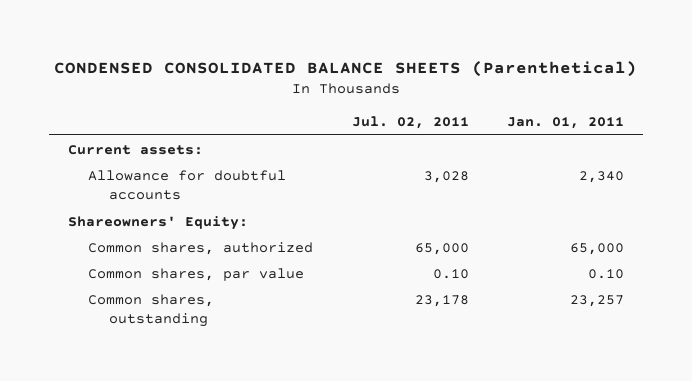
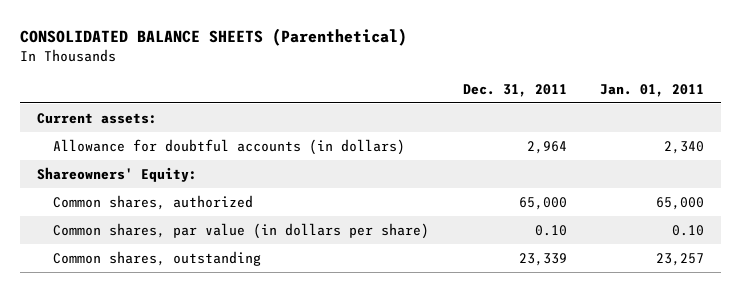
[54,60,638,77] CONDENSED CONSOLIDATED BALANCE SHEETS (Parenthetical) -> [19,27,407,46] CONSOLIDATED BALANCE SHEETS (Parenthetical)
[351,116,469,130] Jul. 02, 2011 -> none
none -> [462,83,567,97] Dec. 31, 2011
[88,169,287,201] Allowance for doubtful accounts -> [52,138,405,155] Allowance for doubtful accounts (in dollars)
[88,267,305,281] Common shares, par value -> [52,222,429,239] Common shares, par value (in dollars per share)

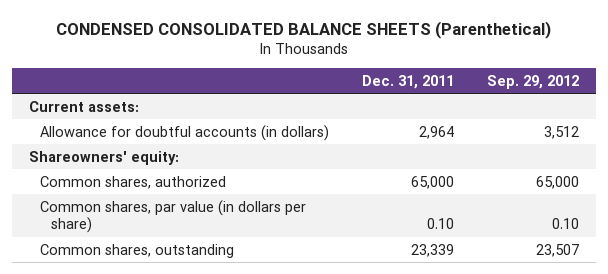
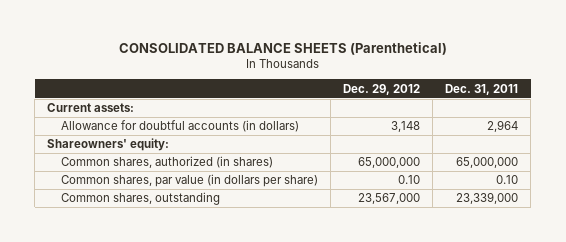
[56,20,552,39] CONDENSED CONSOLIDATED BALANCE SHEETS (Parenthetical) -> [118,41,447,55] CONSOLIDATED BALANCE SHEETS (Parenthetical)
[487,74,580,89] Sep. 29, 2012 -> none
none -> [343,83,421,95] Dec. 29, 2012
[39,175,226,189] Common shares, authorized -> [61,156,274,169] Common shares, authorized (in shares)
[410,175,454,189] 65,000 -> [456,157,519,169] 65,000,000
[410,243,454,257] 23,339 -> [456,192,519,205] 23,339,000

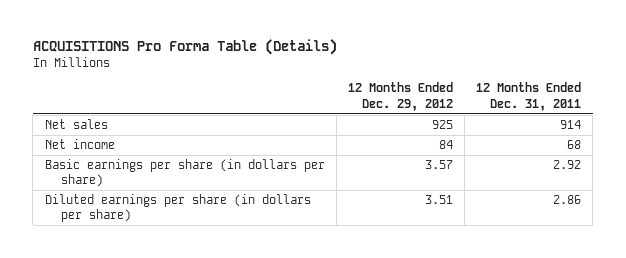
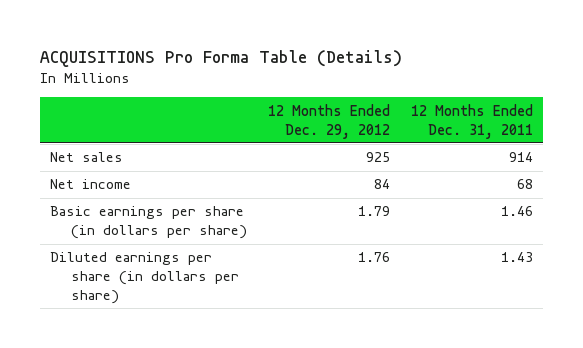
[424,160,453,170] 3.57 -> [358,206,391,217] 1.79
[553,160,582,170] 2.92 -> [501,206,534,217] 1.46
[424,195,453,205] 3.51 -> [358,252,391,263] 1.76
[553,195,582,205] 2.86 -> [501,252,534,263] 1.43

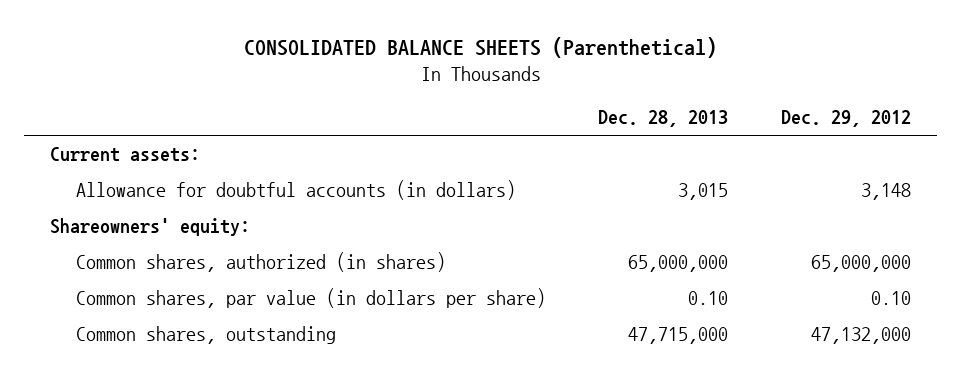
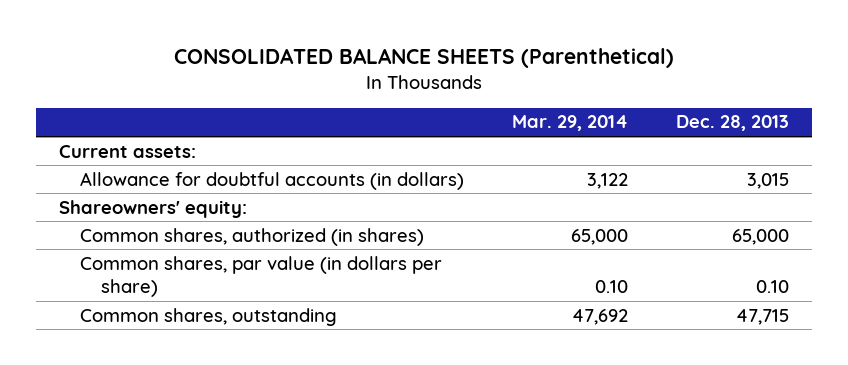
[780,110,911,128] Dec. 29, 2012 -> none
none -> [511,115,628,132] Mar. 29, 2014
[628,255,729,273] 65,000,000 -> [731,228,789,245] 65,000
[628,327,729,345] 47,715,000 -> [735,308,789,325] 47,715

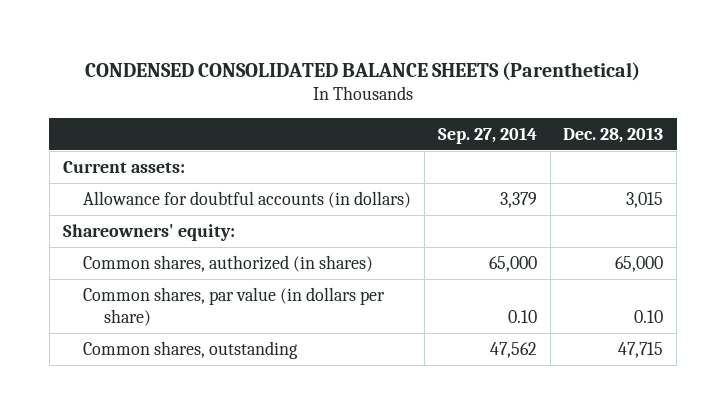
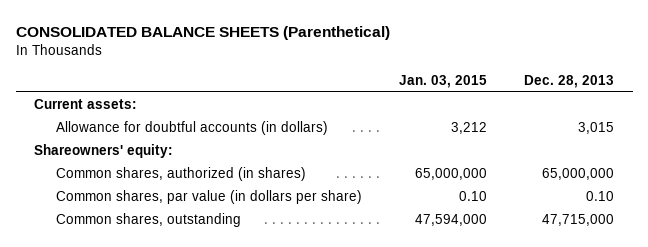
[85,61,641,81] CONDENSED CONSOLIDATED BALANCE SHEETS (Parenthetical) -> [15,25,390,40] CONSOLIDATED BALANCE SHEETS (Parenthetical)
[437,126,537,144] Sep. 27, 2014 -> none
none -> [398,75,487,89] Jan. 03, 2015
[615,256,664,273] 65,000 -> [542,168,615,181] 65,000,000
[618,342,664,359] 47,715 -> [542,214,615,227] 47,715,000

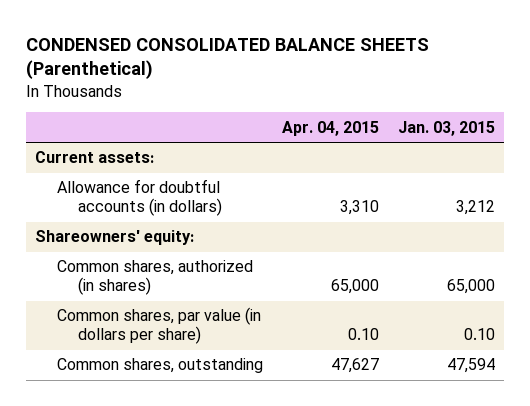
[15,25,390,40] CONSOLIDATED BALANCE SHEETS (Parenthetical) -> [25,37,429,80] CONDENSED CONSOLIDATED BALANCE SHEETS (Parenthetical)
[524,75,615,89] Dec. 28, 2013 -> none
none -> [281,120,379,136] Apr. 04, 2015
[414,168,487,181] 65,000,000 -> [446,279,495,295] 65,000
[414,214,487,227] 47,594,000 -> [446,358,495,374] 47,594

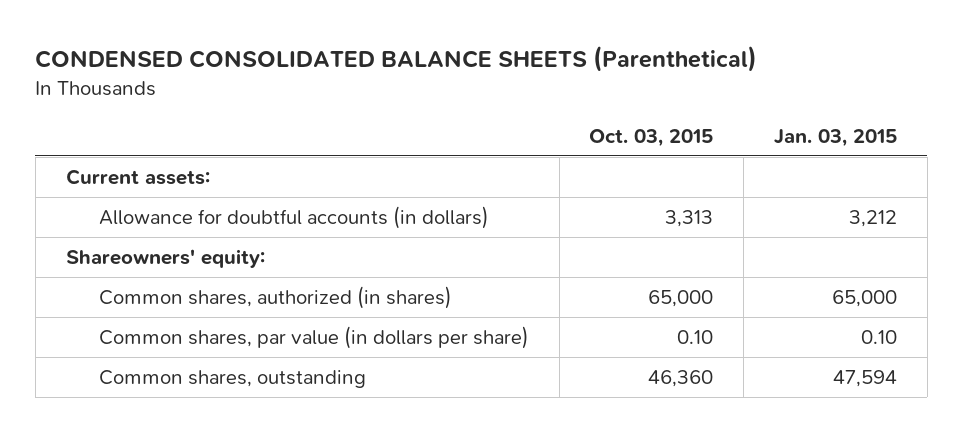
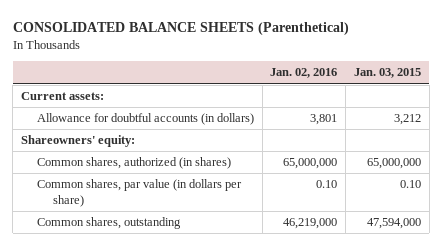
[35,46,758,73] CONDENSED CONSOLIDATED BALANCE SHEETS (Parenthetical) -> [12,22,349,36] CONSOLIDATED BALANCE SHEETS (Parenthetical)
[589,128,714,147] Oct. 03, 2015 -> none
none -> [270,68,338,79] Jan. 02, 2016
[832,289,898,307] 65,000 -> [367,158,422,170] 65,000,000
[833,369,898,387] 47,594 -> [367,218,422,230] 47,594,000

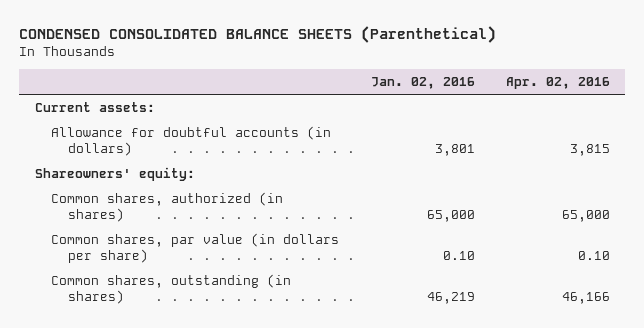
[12,22,349,36] CONSOLIDATED BALANCE SHEETS (Parenthetical) -> [18,25,496,43] CONDENSED CONSOLIDATED BALANCE SHEETS (Parenthetical)
[354,68,422,79] Jan. 03, 2015 -> none
none -> [505,76,610,89] Apr. 02, 2016
[283,158,338,170] 65,000,000 -> [426,210,475,223] 65,000
[36,217,181,230] Common shares, outstanding -> [51,274,292,305] Common shares, outstanding (in shares)
[283,218,338,230] 46,219,000 -> [426,292,475,305] 46,219

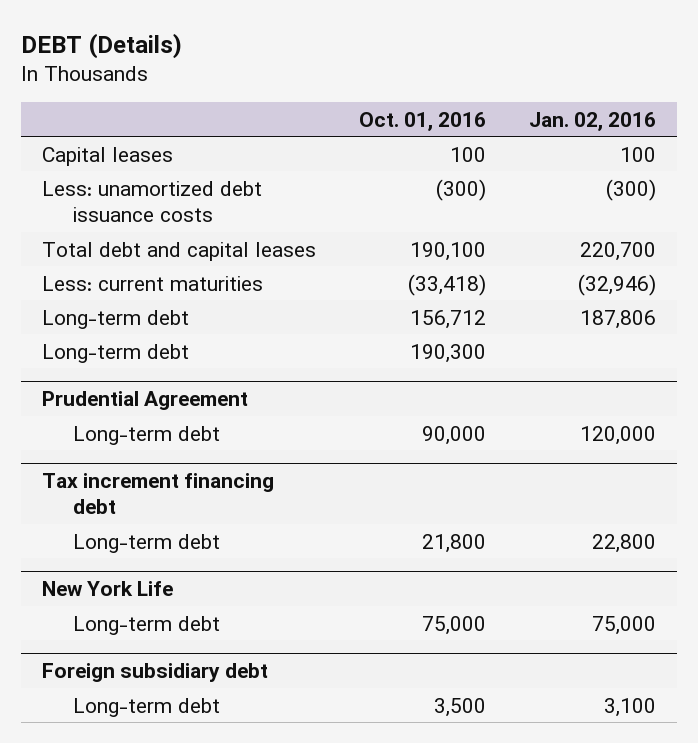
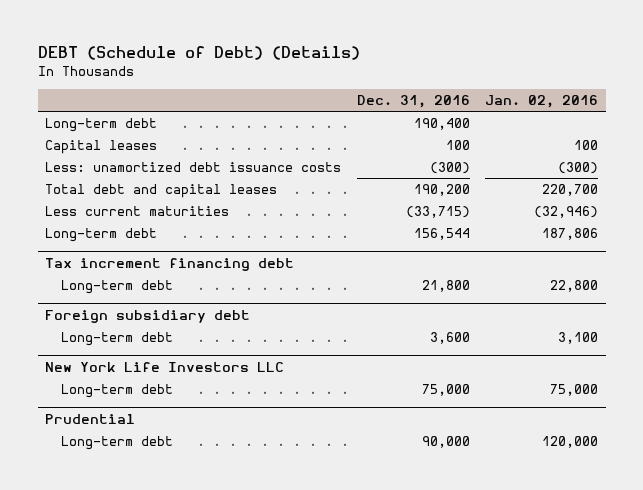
[20,32,182,59] DEBT (Details) -> [37,46,360,61] DEBT (Schedule of Debt) (Details)
[358,111,486,131] Oct. 01, 2016 -> none
none -> [356,95,470,109] Dec. 31, 2016
[41,343,189,363] Long-term debt -> [45,118,158,133] Long-term debt
[41,275,263,291] Less: current maturities -> [45,206,230,217] Less current maturities
[41,390,248,410] Prudential Agreement -> none
[73,425,221,445] Long-term debt -> none
[41,580,173,596] New York Life -> none
[73,615,221,635] Long-term debt -> none
none -> [45,361,285,372] New York Life Investors LLC
none -> [60,384,173,399] Long-term debt
none -> [45,413,136,424] Prudential
none -> [60,436,173,451] Long-term debt

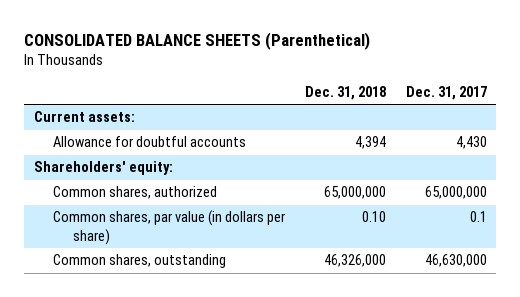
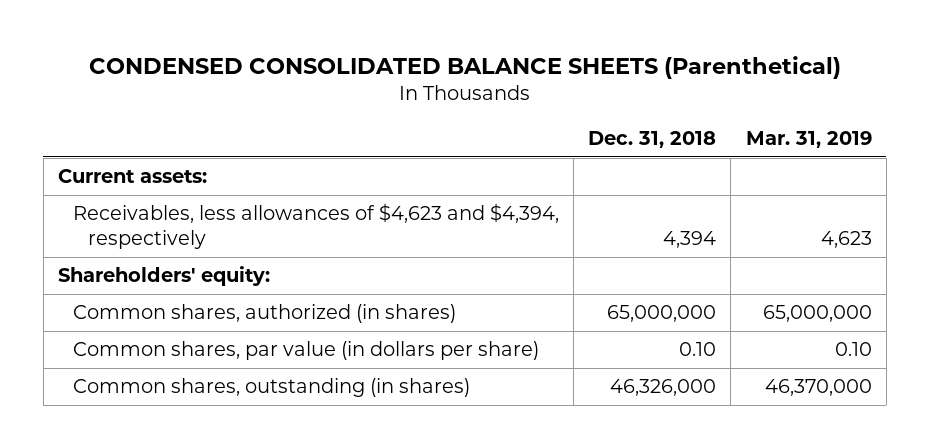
[23,32,370,51] CONSOLIDATED BALANCE SHEETS (Parenthetical) -> [88,55,841,79] CONDENSED CONSOLIDATED BALANCE SHEETS (Parenthetical)
[405,86,487,101] Dec. 31, 2017 -> none
none -> [745,131,872,149] Mar. 31, 2019
[53,136,247,148] Allowance for doubtful accounts -> [72,203,559,250] Receivables, less allowances of $4,623 and $4,394, respectively
[53,186,218,200] Common shares, authorized -> [72,304,456,324] Common shares, authorized (in shares)
[53,254,227,269] Common shares, outstanding -> [72,378,470,398] Common shares, outstanding (in shares)

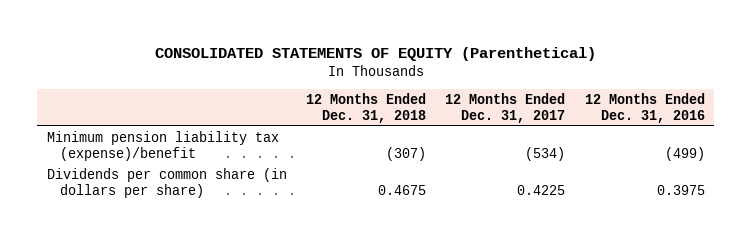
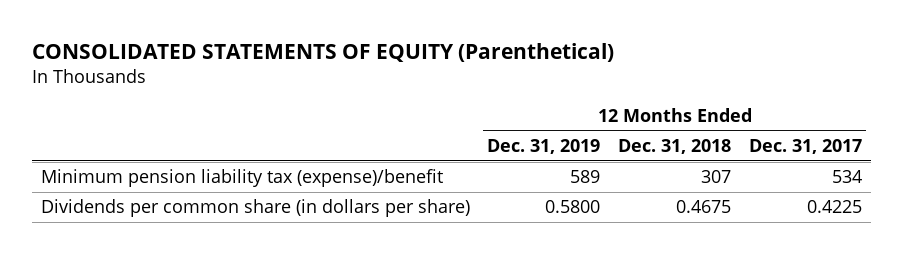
[584,92,705,123] 12 Months Ended Dec. 31, 2016 -> none
none -> [487,139,601,155] Dec. 31, 2019
[385,146,426,161] (307) -> [701,170,732,184] 307
[525,146,566,161] (534) -> [831,170,862,184] 534

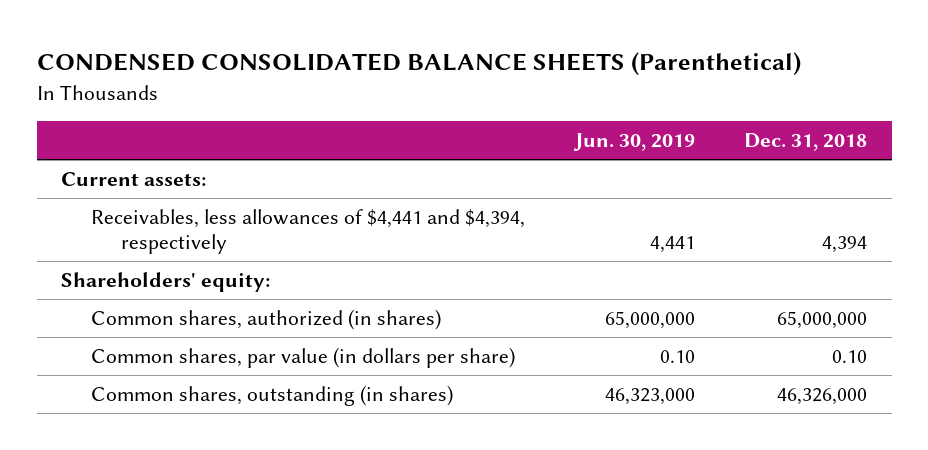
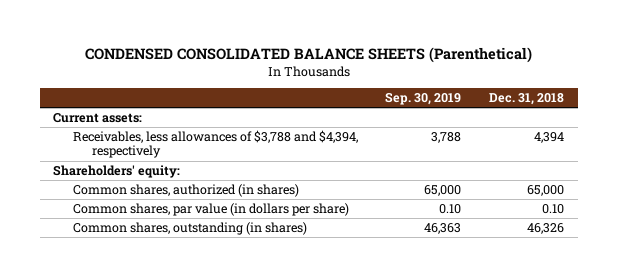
[572,133,695,152] Jun. 30, 2019 -> none
none -> [385,92,462,106] Sep. 30, 2019
[91,208,526,254] Receivables, less allowances of $4,441 and $4,394, respectively -> [72,130,358,159] Receivables, less allowances of $3,788 and $4,394, respectively
[776,310,867,329] 65,000,000 -> [526,185,564,197] 65,000
[776,387,867,405] 46,326,000 -> [526,223,564,235] 46,326

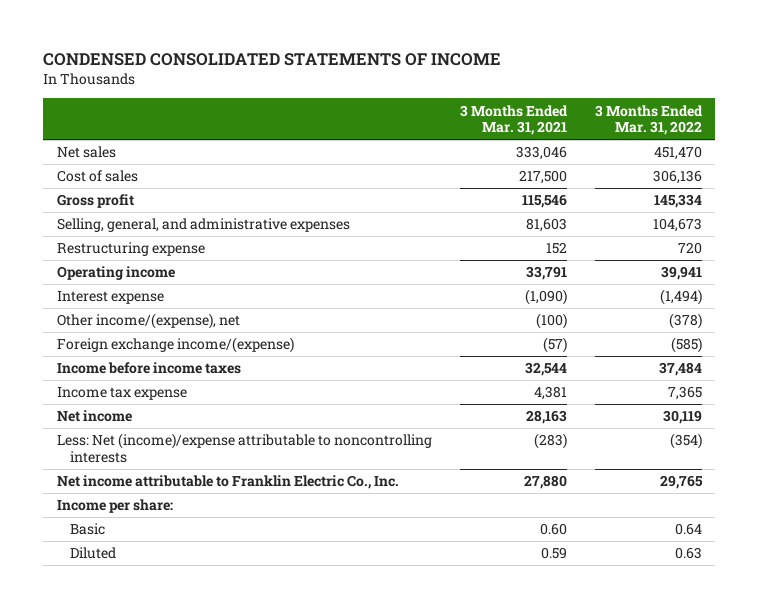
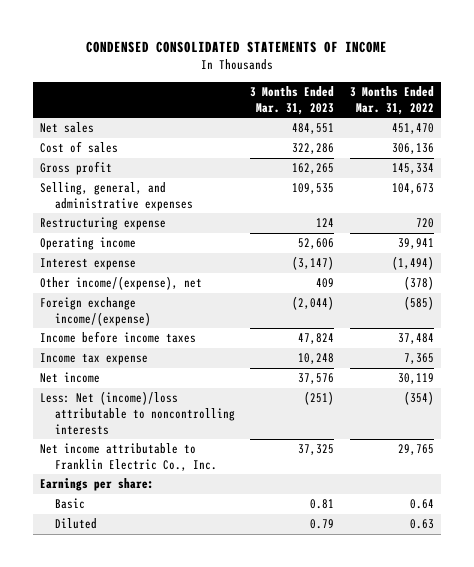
[459,104,568,136] 3 Months Ended Mar. 31, 2021 -> none
none -> [250,86,335,115] 3 Months Ended Mar. 31, 2023
[56,433,432,463] Less: Net (income)/expense attributable to noncontrolling interests -> [40,391,235,435] Less: Net (income)/loss attributable to noncontrolling interests
[56,499,173,514] Income per share: -> [40,478,155,492] Earnings per share:

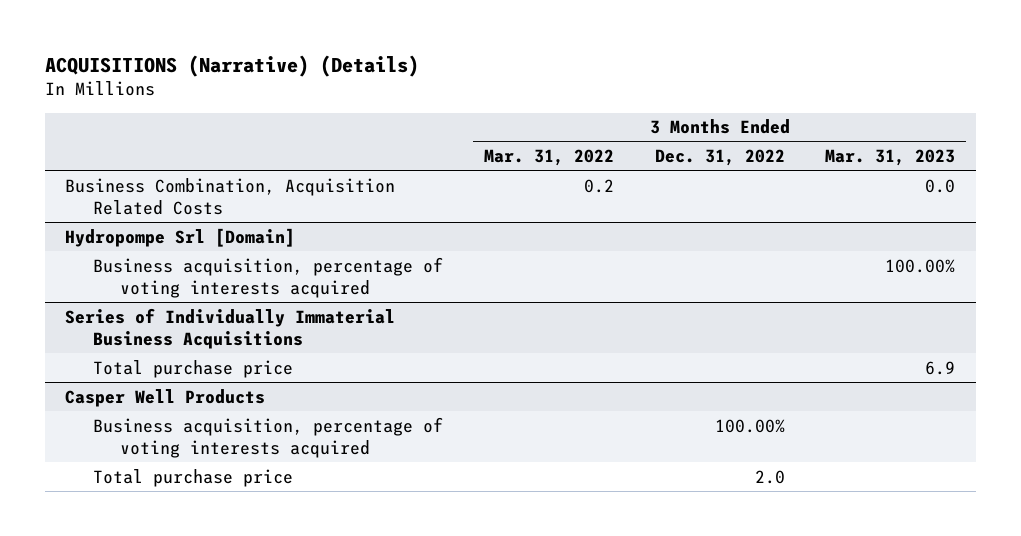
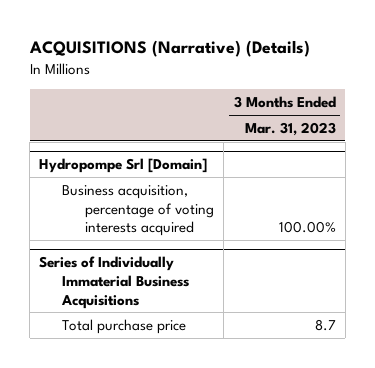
[483,149,614,167] Mar. 31, 2022 -> none
[654,149,785,167] Dec. 31, 2022 -> none
[65,177,396,215] Business Combination, Acquisition Related Costs -> none
[65,388,266,407] Casper Well Products -> none
[92,416,443,458] Business acquisition, percentage of voting interests acquired -> none
[92,468,293,487] Total purchase price -> none
[925,360,956,375] 6.9 -> [314,318,336,331] 8.7

